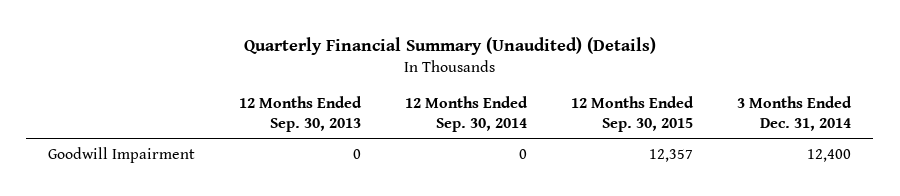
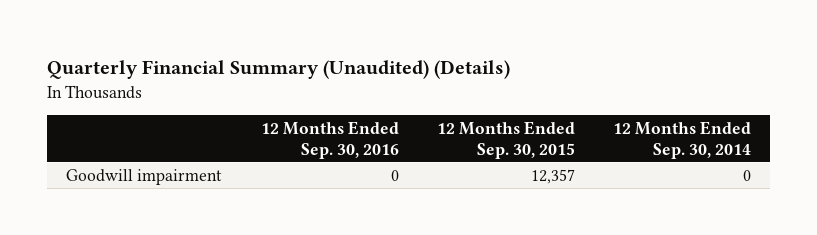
[239,96,363,132] 12 Months Ended Sep. 30, 2013 -> none
[737,96,853,131] 3 Months Ended Dec. 31, 2014 -> none
none -> [260,120,399,159] 12 Months Ended Sep. 30, 2016
[48,147,196,164] Goodwill Impairment -> [66,169,223,186] Goodwill impairment

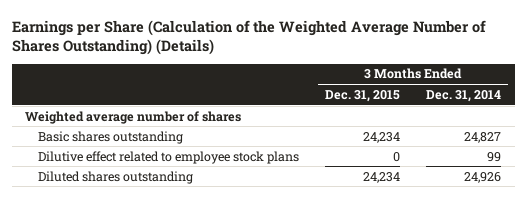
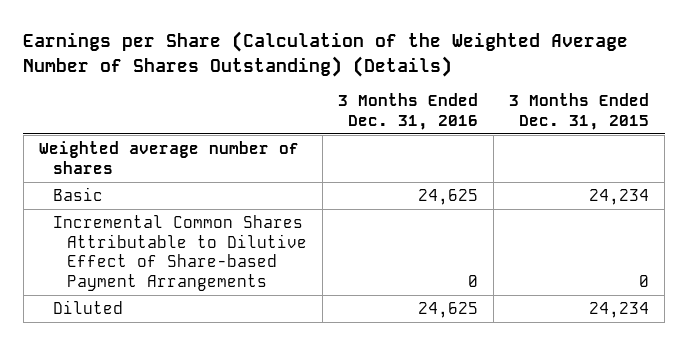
[426,89,502,102] Dec. 31, 2014 -> none
none -> [338,93,479,130] 3 Months Ended Dec. 31, 2016
[37,130,183,144] Basic shares outstanding -> [52,187,103,202] Basic
[37,150,299,164] Dilutive effect related to employee stock plans -> [52,215,308,291] Incremental Common Shares Attributable to Dilutive Effect of Share-based Payment Arrangements
[37,170,193,184] Diluted shares outstanding -> [52,300,123,315] Diluted

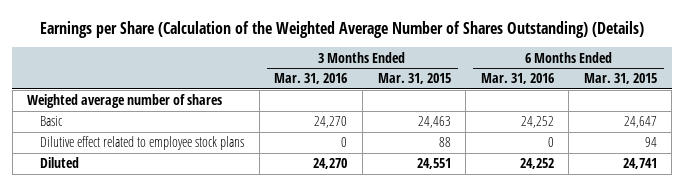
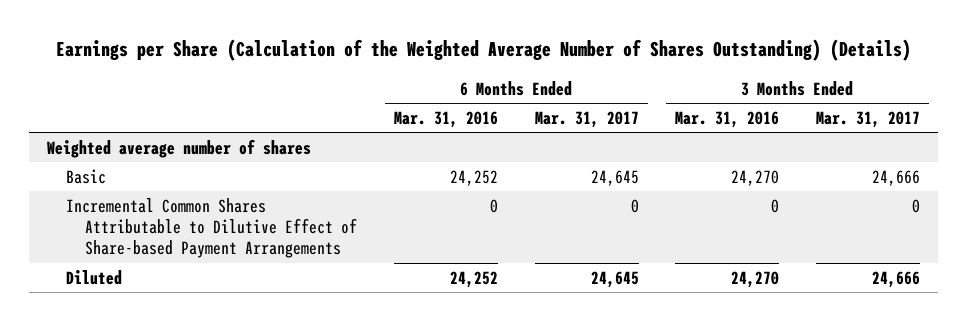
[377,73,451,85] Mar. 31, 2015 -> none
[583,73,657,85] Mar. 31, 2015 -> none
none -> [534,110,639,128] Mar. 31, 2017
none -> [815,110,920,128] Mar. 31, 2017
[40,136,245,151] Dilutive effect related to employee stock plans -> [66,197,358,259] Incremental Common Shares Attributable to Dilutive Effect of Share-based Payment Arrangements

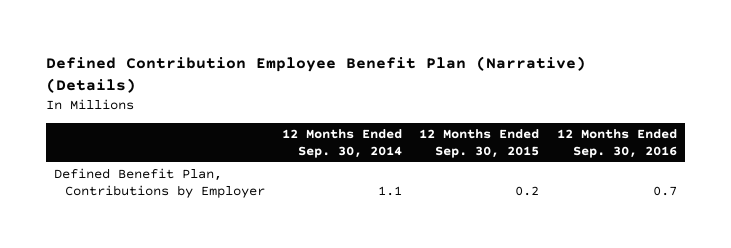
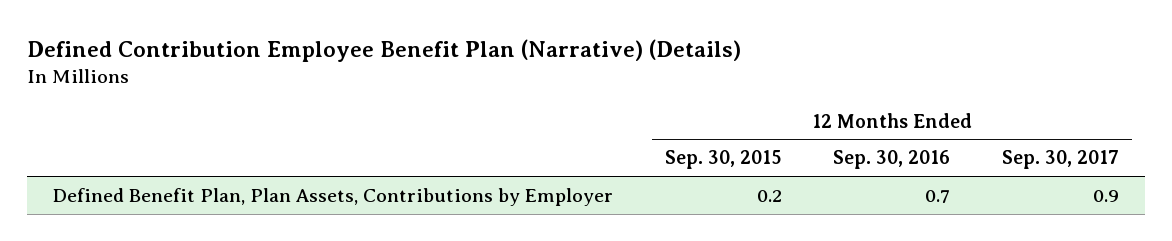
[281,129,402,159] 12 Months Ended Sep. 30, 2014 -> none
none -> [1002,150,1120,170] Sep. 30, 2017
[54,167,265,199] Defined Benefit Plan, Contributions by Employer -> [52,188,613,207] Defined Benefit Plan, Plan Assets, Contributions by Employer

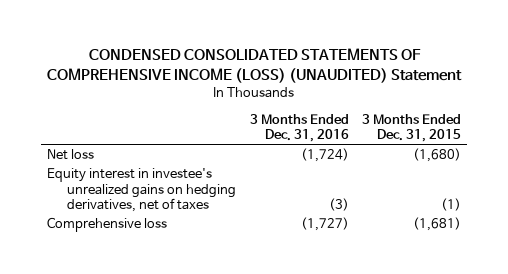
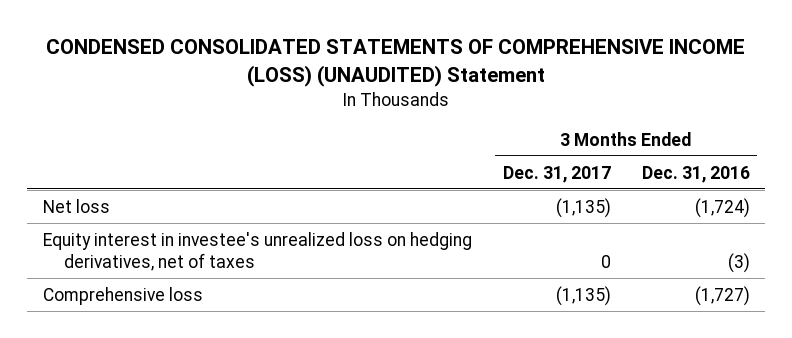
[361,113,461,143] 3 Months Ended Dec. 31, 2015 -> none
none -> [502,165,611,183] Dec. 31, 2017
[47,168,237,213] Equity interest in investee's unrealized gains on hedging derivatives, net of taxes -> [42,231,472,271] Equity interest in investee's unrealized loss on hedging derivatives, net of taxes

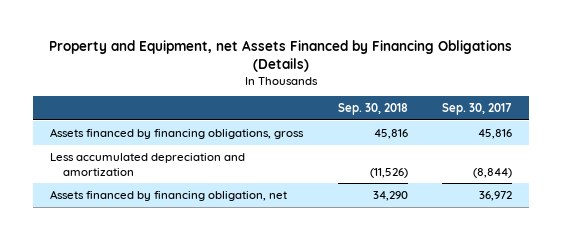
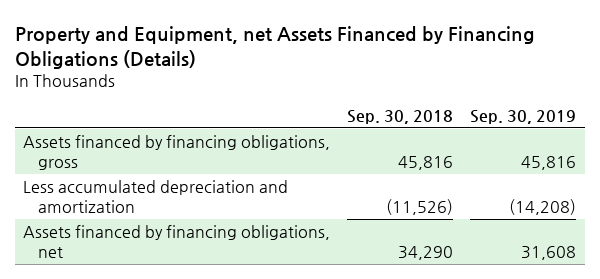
[441,103,512,116] Sep. 30, 2017 -> none
none -> [470,109,577,124] Sep. 30, 2019
[50,189,288,201] Assets financed by financing obligation, net -> [23,225,331,258] Assets financed by financing obligations, net

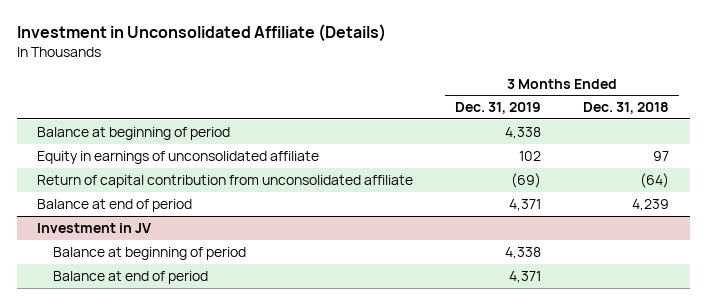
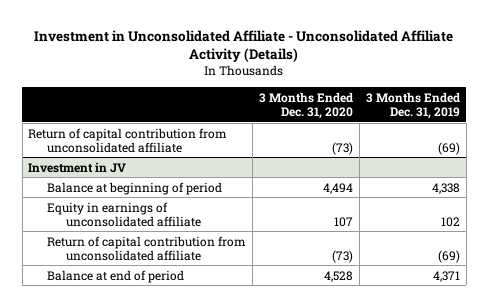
[16,24,386,43] Investment in Unconsolidated Affiliate (Details) -> [34,29,454,63] Investment in Unconsolidated Affiliate - Unconsolidated Affiliate Activity (Details)
[582,102,669,115] Dec. 31, 2018 -> none
none -> [258,91,353,119] 3 Months Ended Dec. 31, 2020
[37,126,231,140] Balance at beginning of period -> none
[37,150,320,164] Equity in earnings of unconsolidated affiliate -> none
[37,198,193,212] Balance at end of period -> none
none -> [47,201,201,227] Equity in earnings of unconsolidated affiliate
none -> [47,235,247,261] Return of capital contribution from unconsolidated affiliate

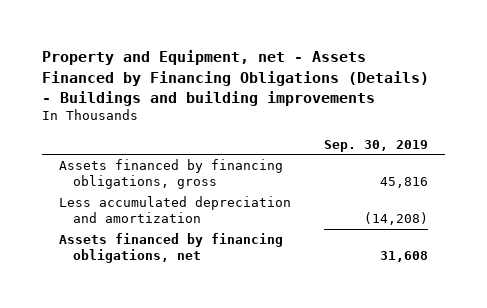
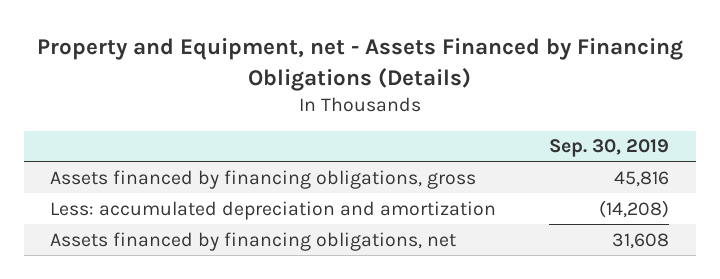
[42,50,430,106] Property and Equipment, net - Assets Financed by Financing Obligations (Details) - Buildings and building improvements -> [36,38,683,91] Property and Equipment, net - Assets Financed by Financing Obligations (Details)
[58,196,291,224] Less accumulated depreciation and amortization -> [50,200,497,220] Less: accumulated depreciation and amortization

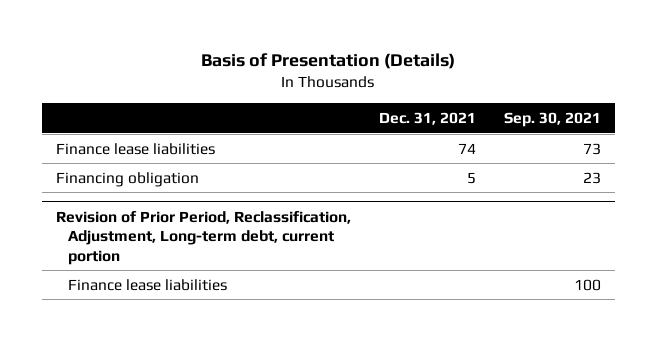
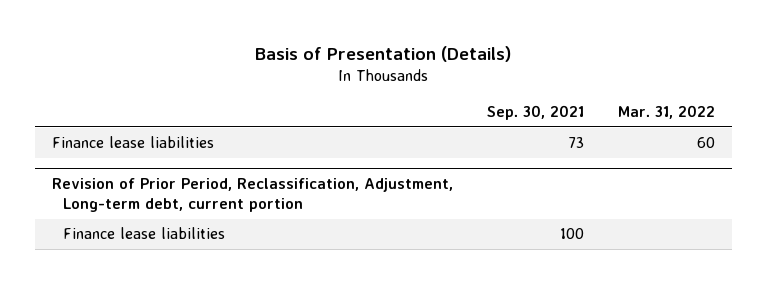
[378,112,476,126] Dec. 31, 2021 -> none
none -> [617,105,715,120] Mar. 31, 2022
[55,171,199,187] Financing obligation -> none

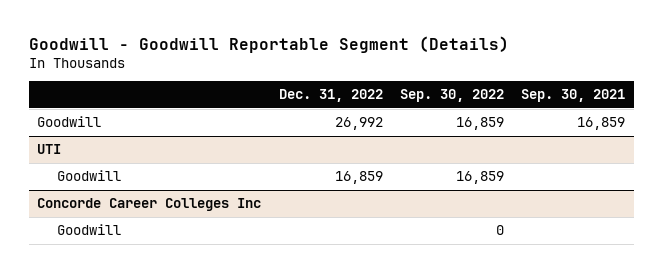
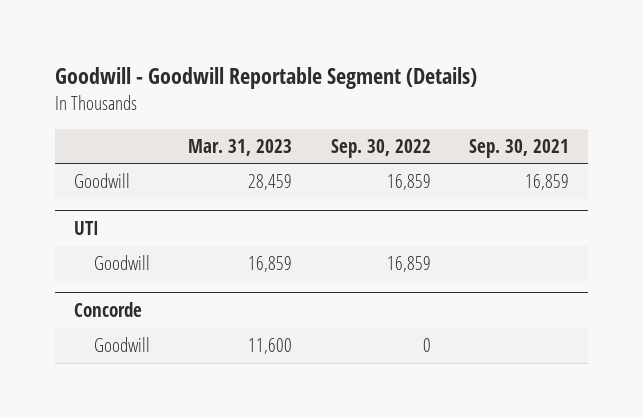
[278,89,383,103] Dec. 31, 2022 -> none
none -> [188,138,293,156] Mar. 31, 2023
[37,198,262,212] Concorde Career Colleges Inc -> [73,302,142,318] Concorde

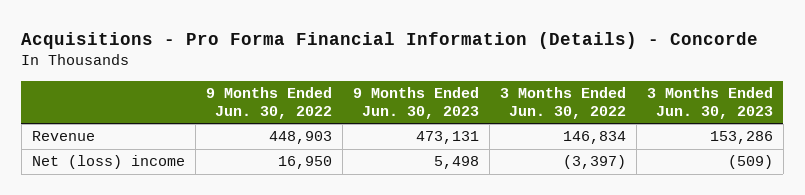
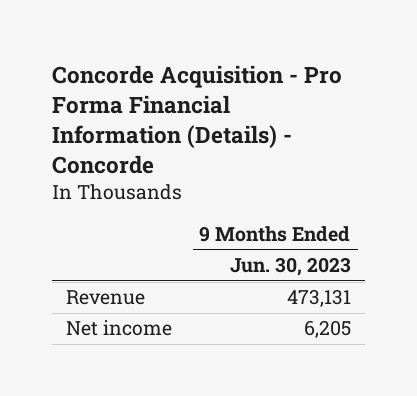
[21,31,759,49] Acquisitions - Pro Forma Financial Information (Details) - Concorde -> [52,64,343,175] Concorde Acquisition - Pro Forma Financial Information (Details) - Concorde
[205,86,332,119] 9 Months Ended Jun. 30, 2022 -> none
[499,86,626,119] 3 Months Ended Jun. 30, 2022 -> none
[646,86,773,119] 3 Months Ended Jun. 30, 2023 -> none
[31,155,185,170] Net (loss) income -> [66,320,173,337] Net income
[433,156,479,170] 5,498 -> [303,320,351,339] 6,205

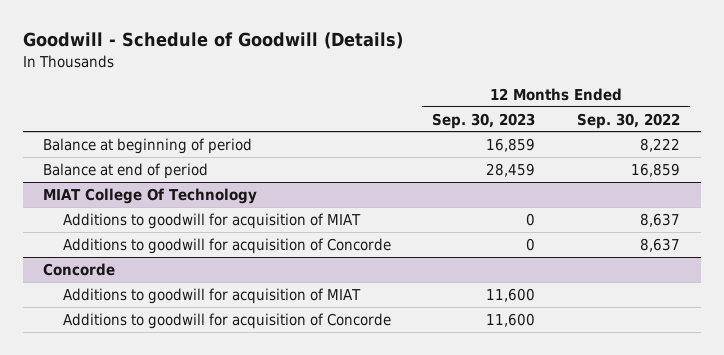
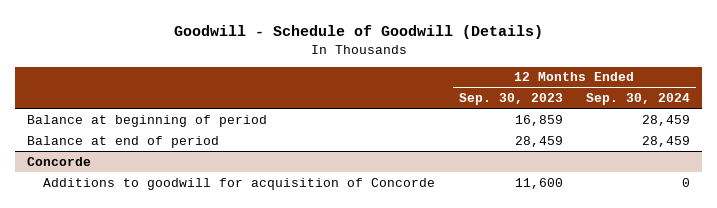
[577,112,681,129] Sep. 30, 2022 -> none
none -> [586,93,691,106] Sep. 30, 2024
[43,187,258,204] MIAT College Of Technology -> none
[62,212,361,229] Additions to goodwill for acquisition of MIAT -> none
[62,237,391,254] Additions to goodwill for acquisition of Concorde -> none
[62,287,361,304] Additions to goodwill for acquisition of MIAT -> none

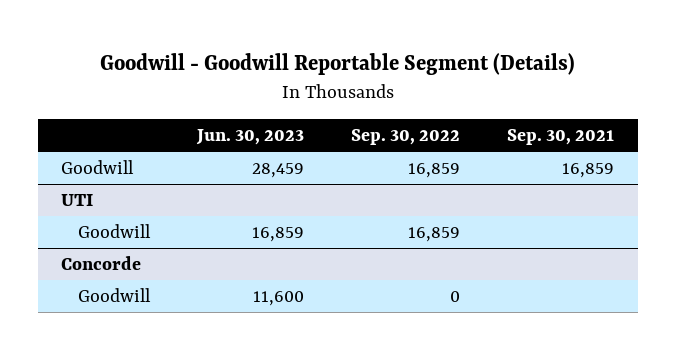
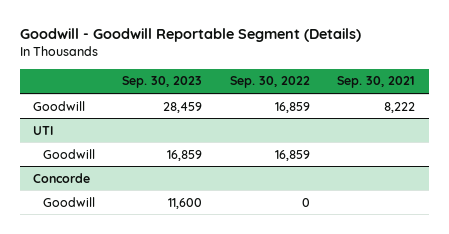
[195,129,304,146] Jun. 30, 2023 -> none
none -> [122,76,203,89] Sep. 30, 2023
[562,163,615,179] 16,859 -> [384,101,416,113] 8,222

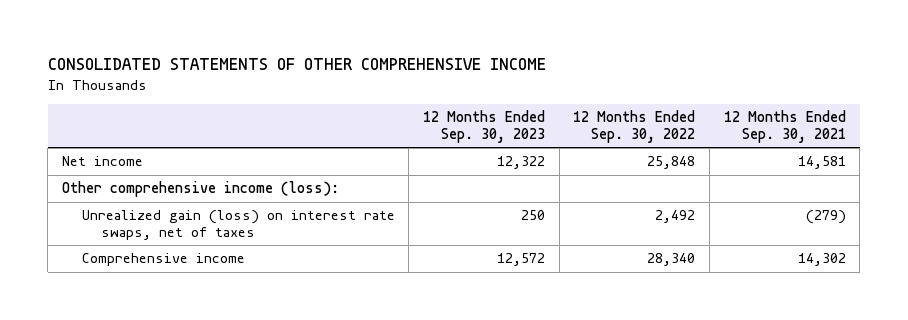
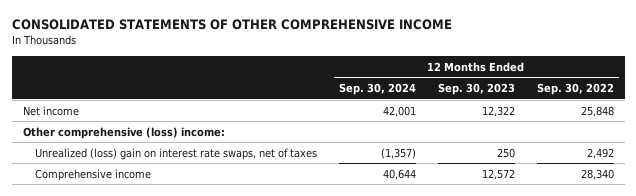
[723,110,846,143] 12 Months Ended Sep. 30, 2021 -> none
none -> [339,83,417,96] Sep. 30, 2024
[62,181,340,198] Other comprehensive income (loss): -> [22,126,225,139] Other comprehensive (loss) income:
[81,210,395,240] Unrealized gain (loss) on interest rate swaps, net of taxes -> [35,147,318,160] Unrealized (loss) gain on interest rate swaps, net of taxes

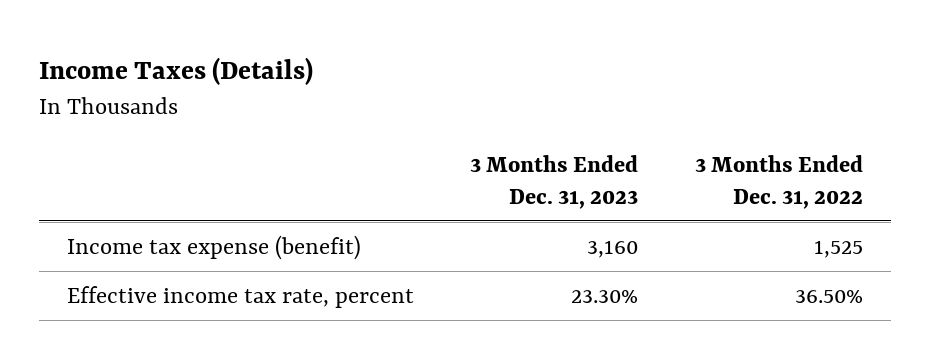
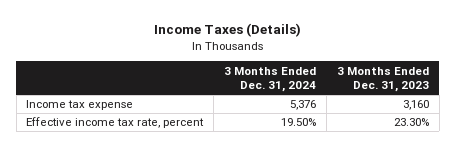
[695,154,864,209] 3 Months Ended Dec. 31, 2022 -> none
none -> [224,66,317,93] 3 Months Ended Dec. 31, 2024
[66,234,361,260] Income tax expense (benefit) -> [26,100,134,111] Income tax expense

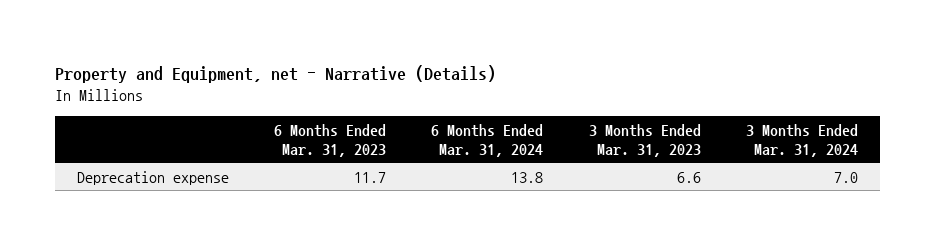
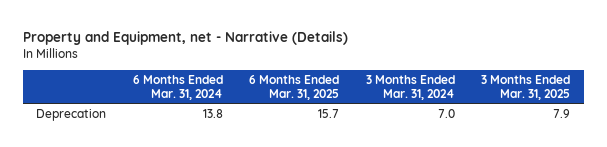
[274,123,387,157] 6 Months Ended Mar. 31, 2023 -> none
[588,123,701,157] 3 Months Ended Mar. 31, 2023 -> none
none -> [249,74,340,100] 6 Months Ended Mar. 31, 2025
none -> [481,74,571,100] 3 Months Ended Mar. 31, 2025
[77,170,230,185] Deprecation expense -> [36,109,107,122] Deprecation

